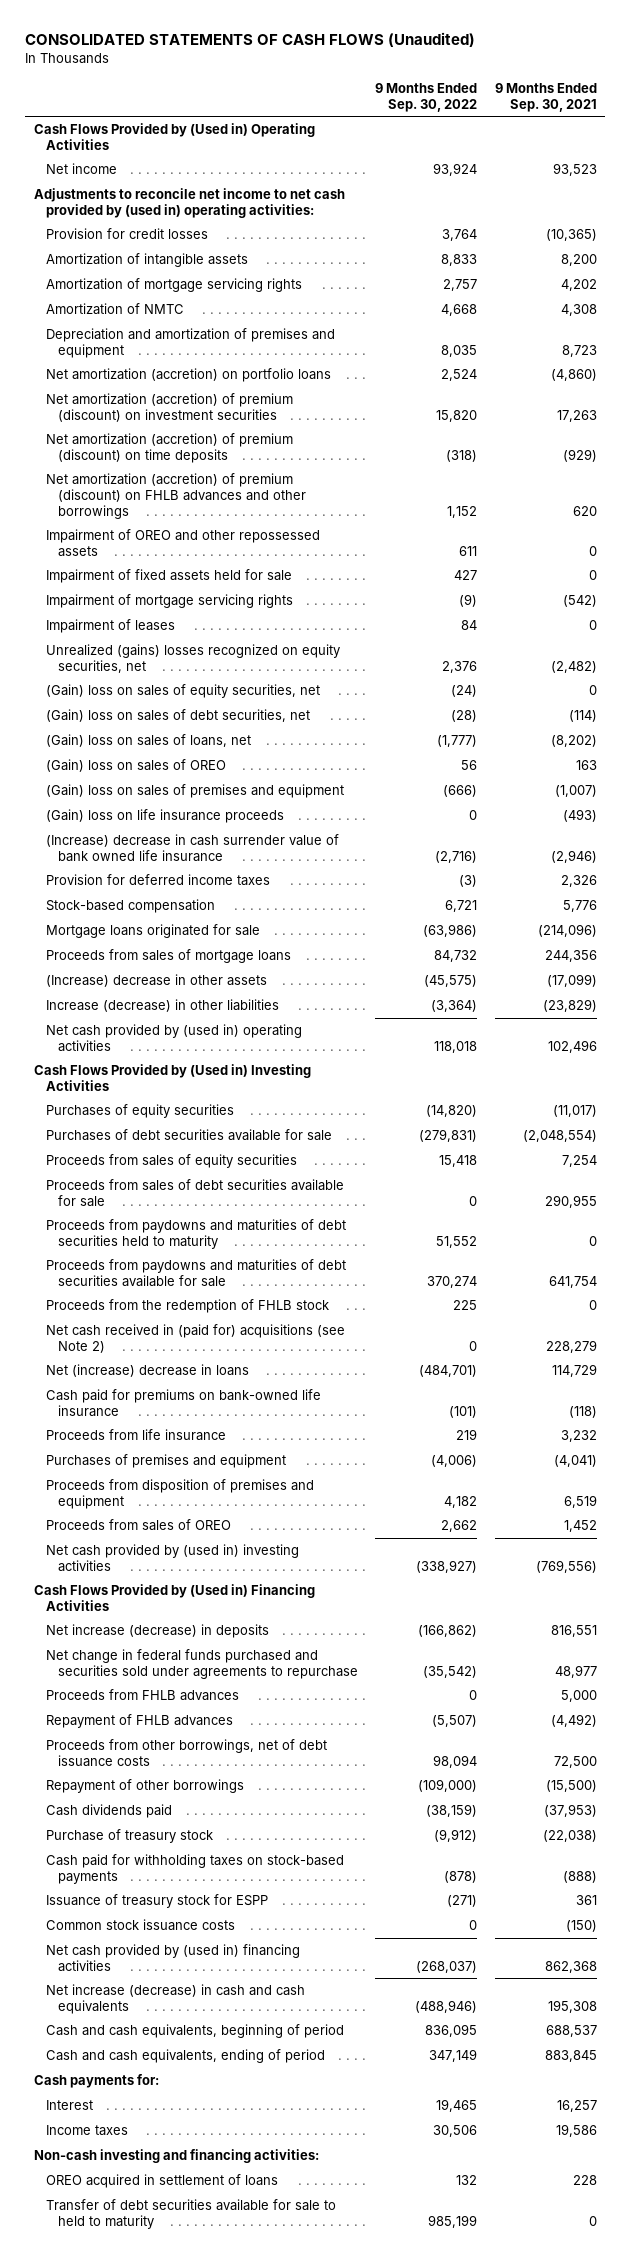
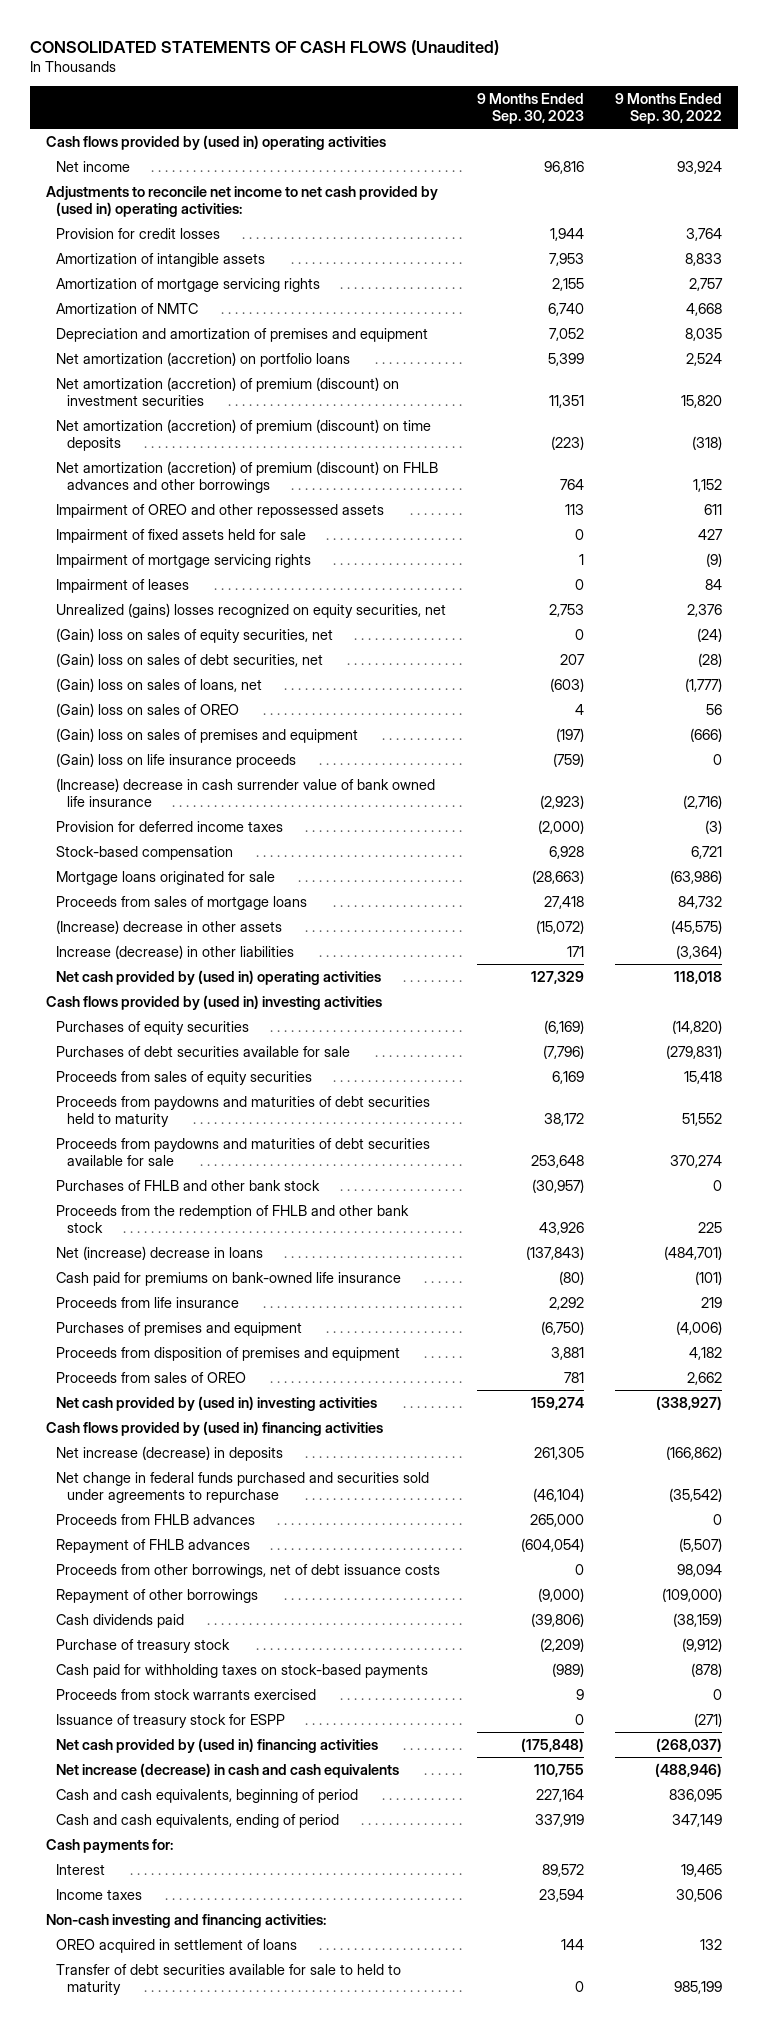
[494,82,597,112] 9 Months Ended Sep. 30, 2021 -> none
none -> [477,93,585,125] 9 Months Ended Sep. 30, 2023
[33,123,315,150] Cash Flows Provided by (Used in) Operating Activities -> [45,134,386,150] Cash flows provided by (used in) operating activities
[33,1064,311,1091] Cash Flows Provided by (Used in) Investing Activities -> [45,994,382,1010] Cash flows provided by (used in) investing activities
[45,1179,344,1207] Proceeds from sales of debt securities available for sale -> none
[45,1324,345,1353] Net cash received in (paid for) acquisitions (see Note 2) -> none
none -> [56,1179,321,1191] Purchases of FHLB and other bank stock
[45,1299,329,1314] Proceeds from the redemption of FHLB stock -> [56,1204,410,1233] Proceeds from the redemption of FHLB and other bank stock
[33,1584,315,1611] Cash Flows Provided by (Used in) Financing Activities -> [45,1420,383,1436] Cash flows provided by (used in) financing activities
none -> [56,1688,317,1700] Proceeds from stock warrants exercised
[45,1919,235,1932] Common stock issuance costs -> none

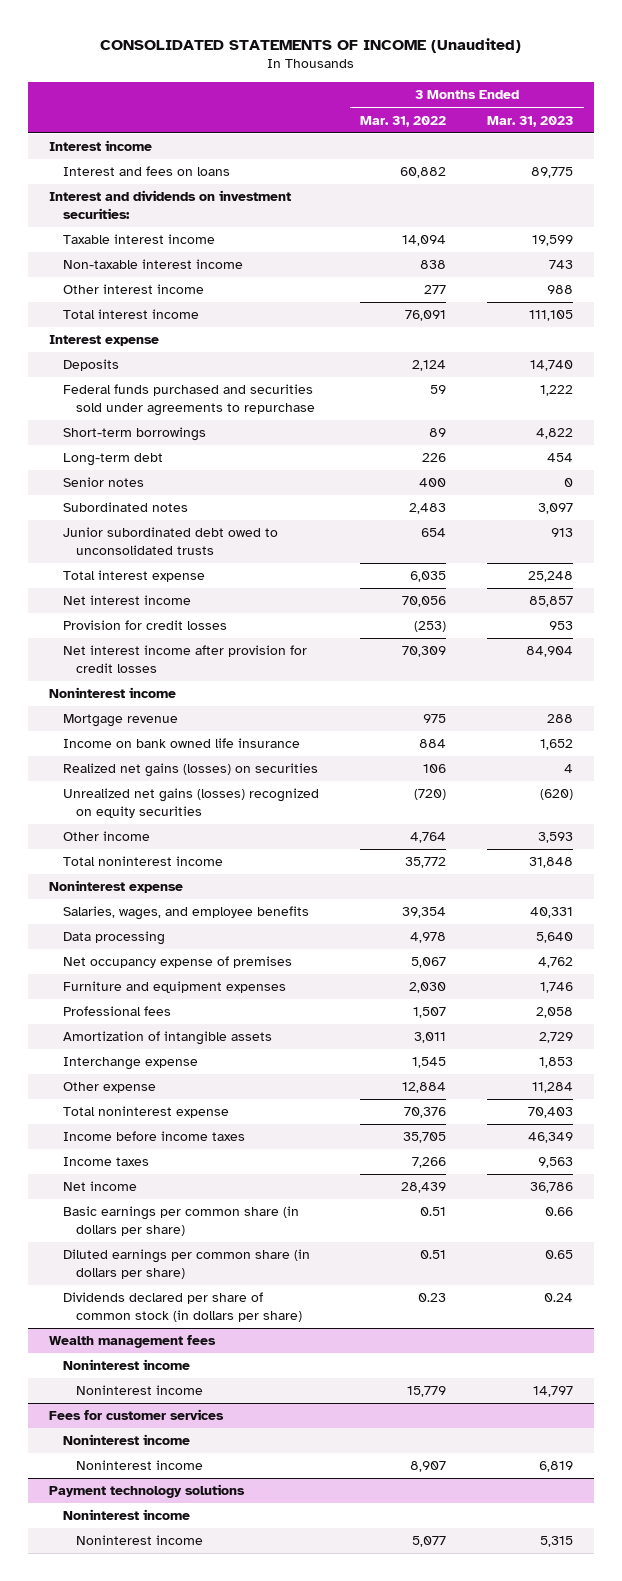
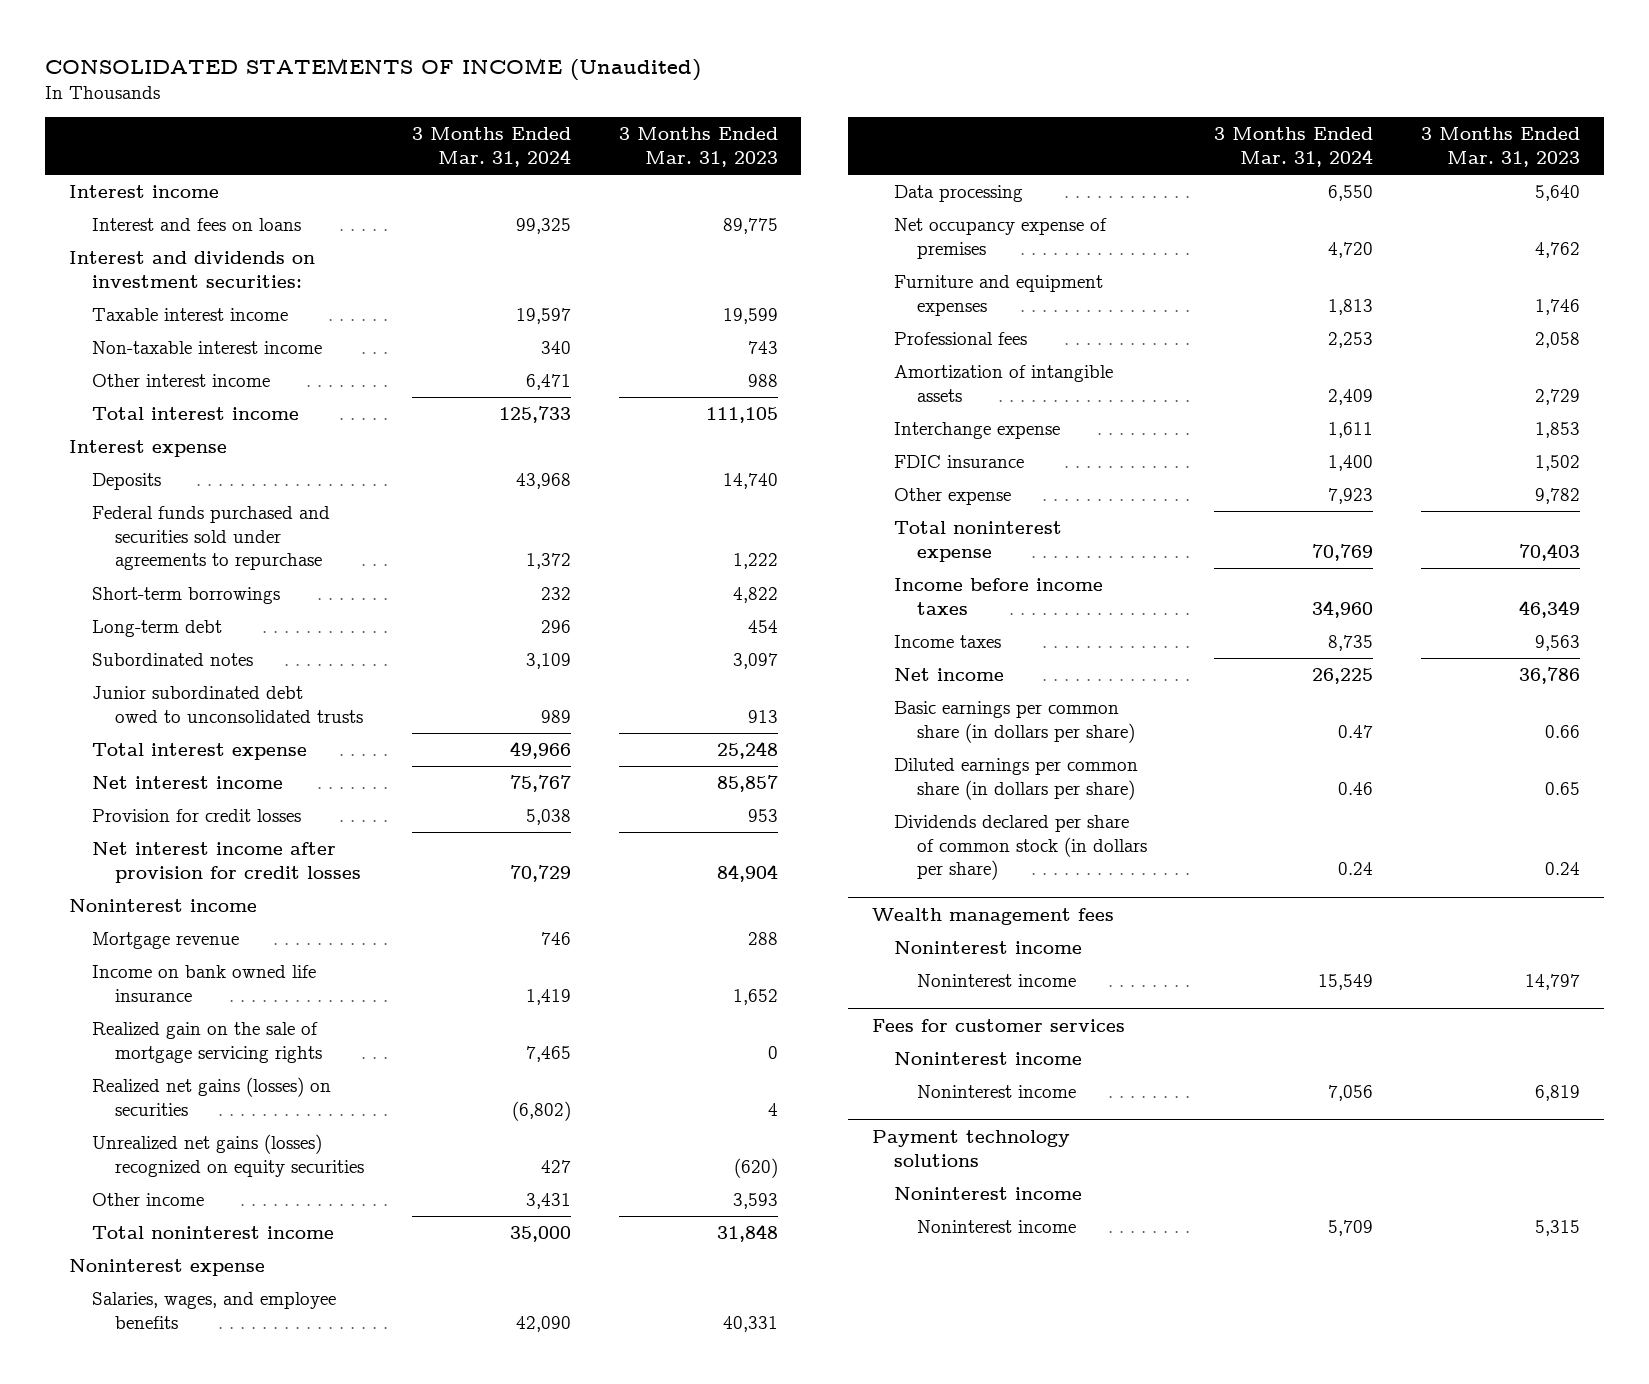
[359,115,446,127] Mar. 31, 2022 -> none
none -> [411,127,571,167] 3 Months Ended Mar. 31, 2024
[62,477,144,488] Senior notes -> none
none -> [91,1022,322,1063] Realized gain on the sale of mortgage servicing rights
none -> [894,455,1025,469] FDIC insurance
[532,1082,574,1094] 11,284 -> [1534,488,1580,505] 9,782

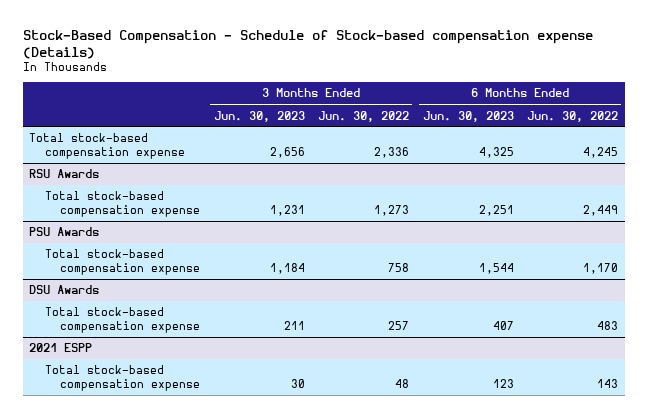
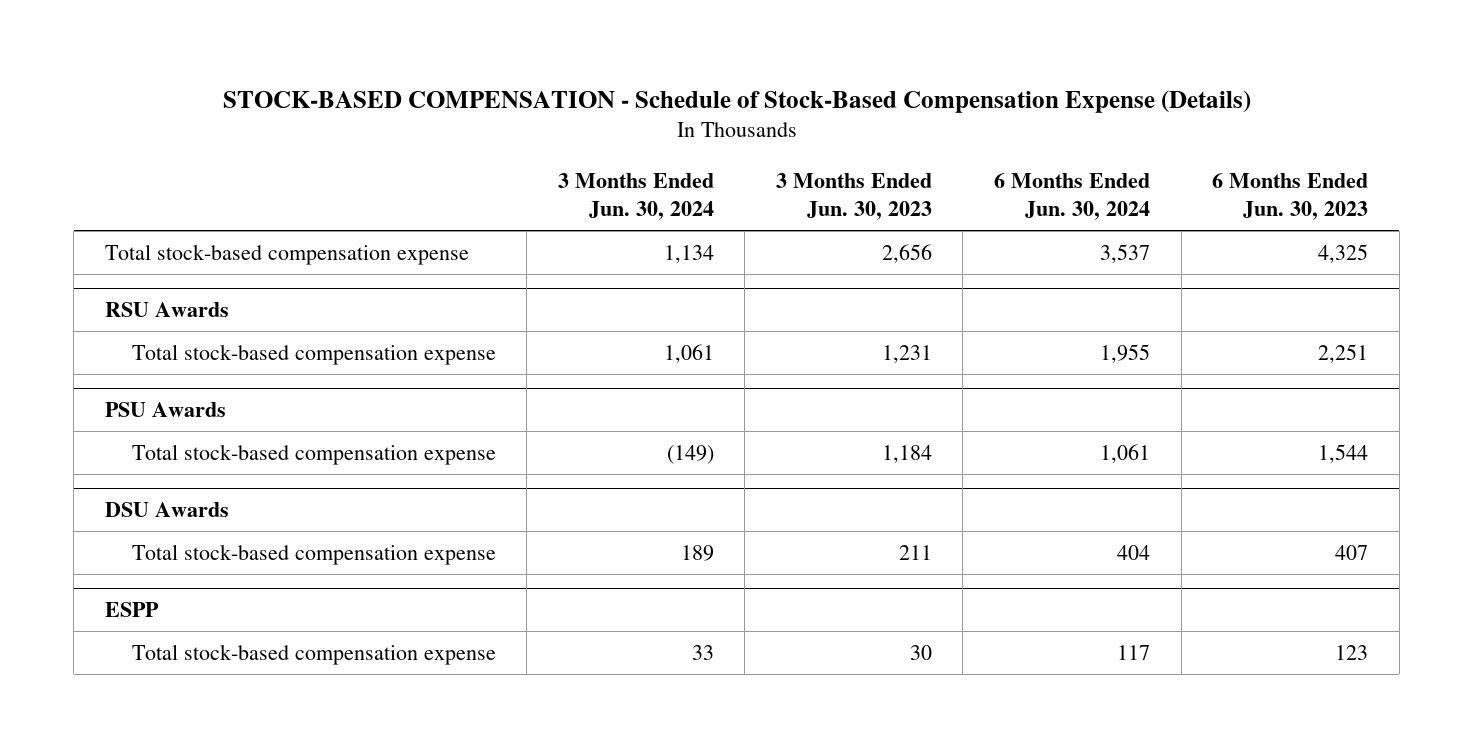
[22,29,593,59] Stock-Based Compensation - Schedule of Stock-based compensation expense (Details) -> [222,89,1251,113] STOCK-BASED COMPENSATION - Schedule of Stock-Based Compensation Expense (Details)
[318,110,410,122] Jun. 30, 2022 -> none
[526,110,618,122] Jun. 30, 2022 -> none
none -> [557,172,714,220] 3 Months Ended Jun. 30, 2024
none -> [994,172,1151,220] 6 Months Ended Jun. 30, 2024
[29,343,93,353] 2021 ESPP -> [104,601,159,617] ESPP

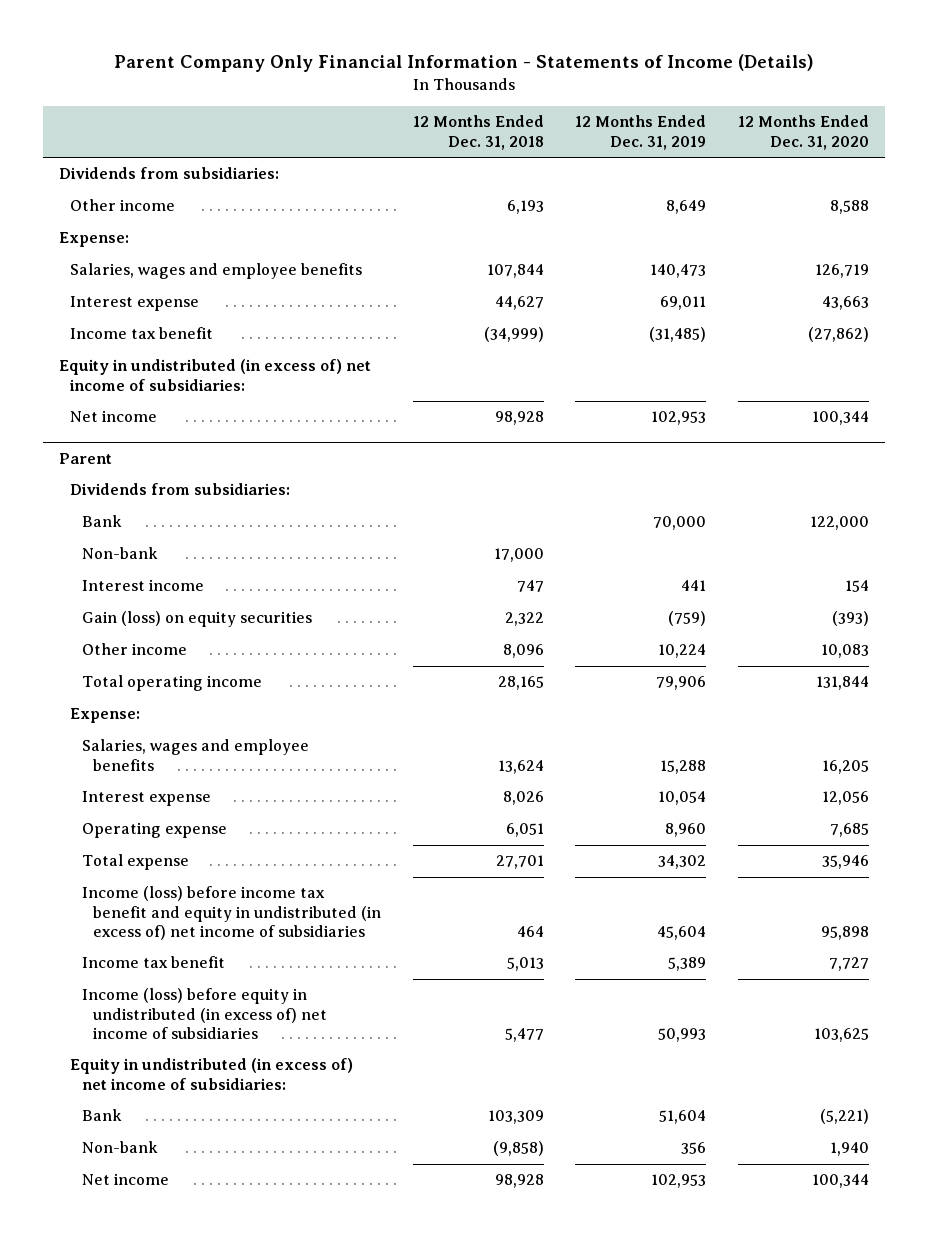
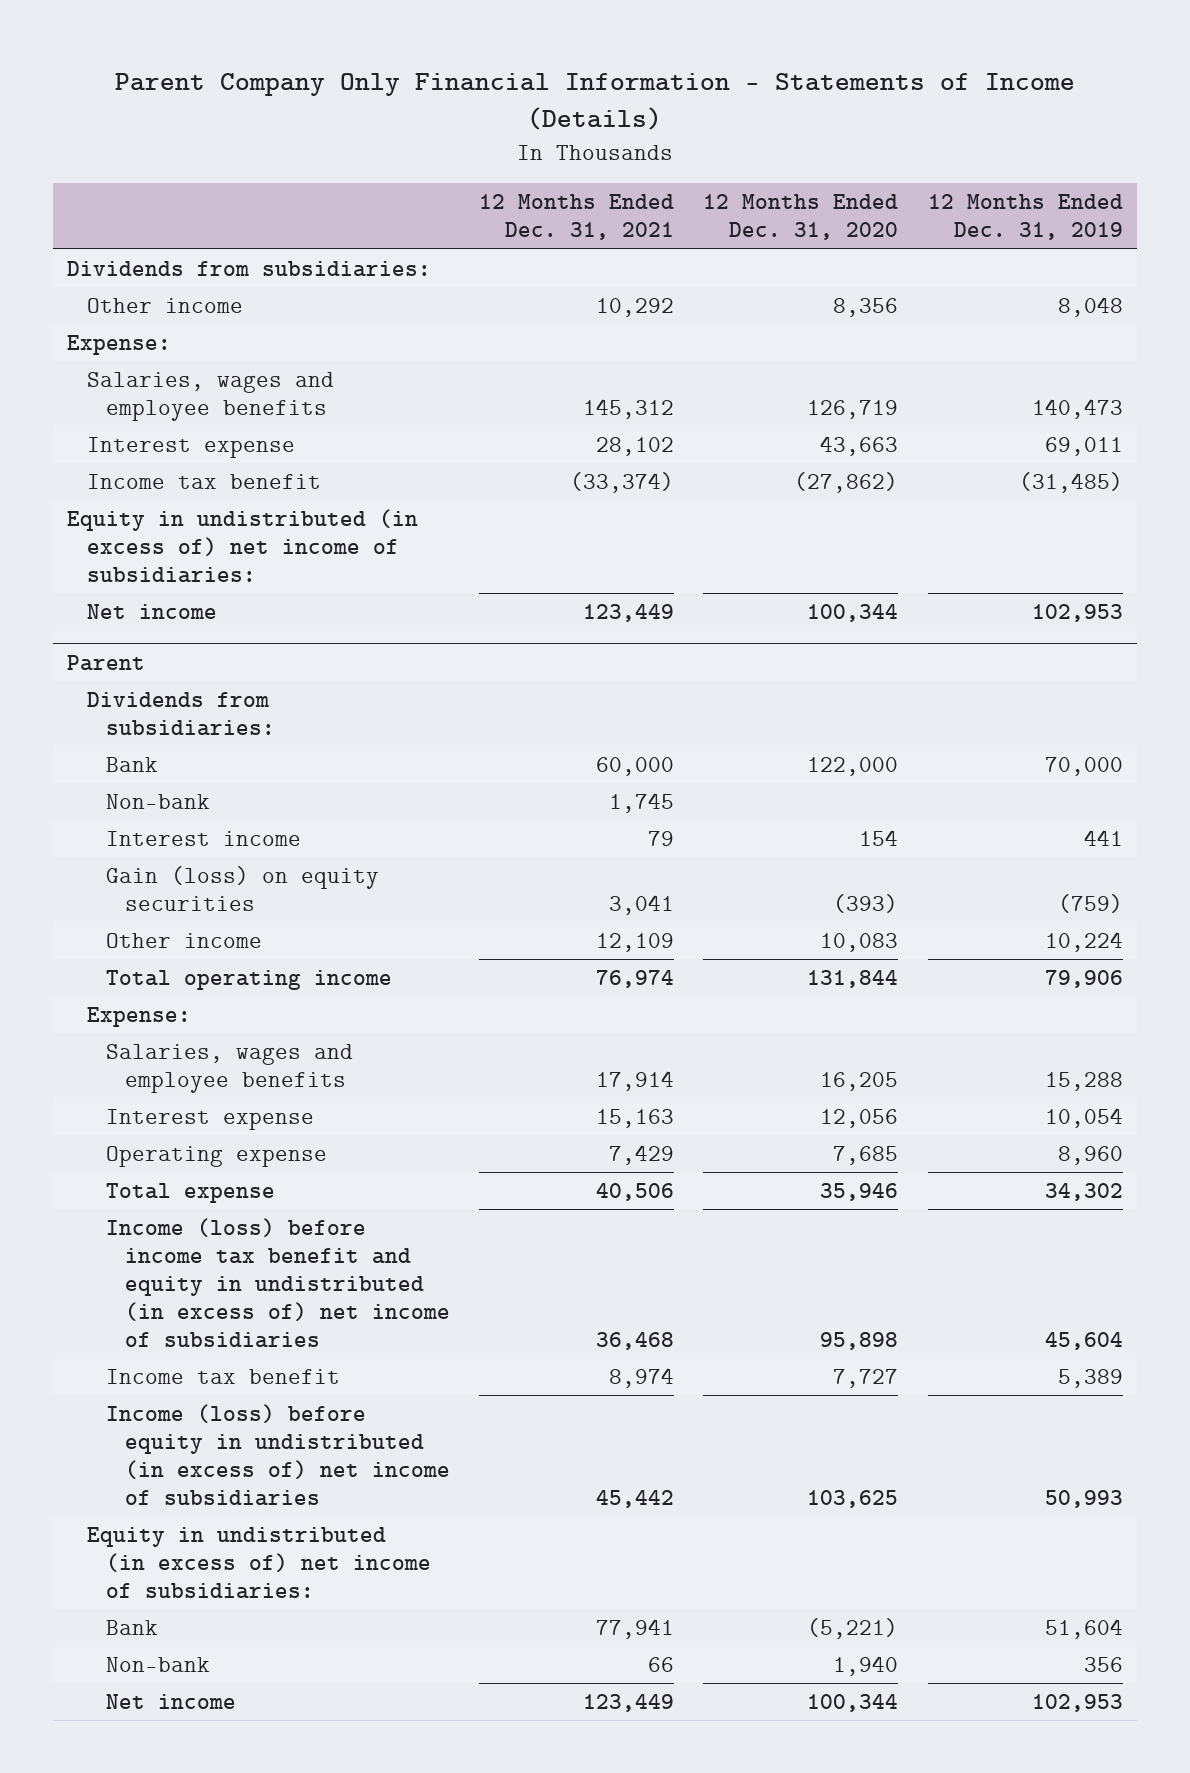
[412,115,544,150] 12 Months Ended Dec. 31, 2018 -> none
none -> [479,194,675,241] 12 Months Ended Dec. 31, 2021
[666,200,707,215] 8,649 -> [1057,296,1123,317] 8,048
[830,200,870,215] 8,588 -> [833,297,899,317] 8,356

